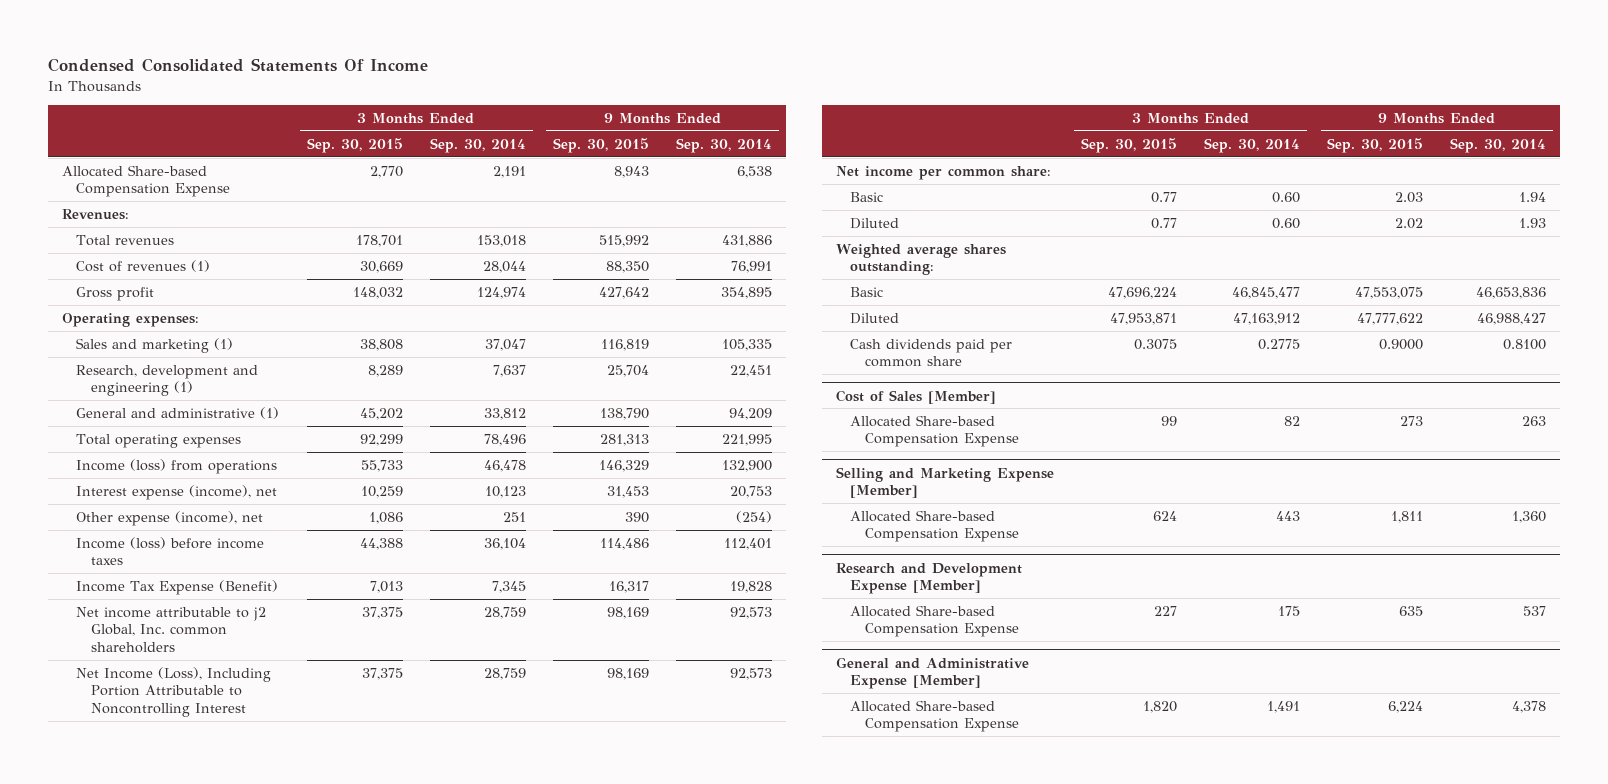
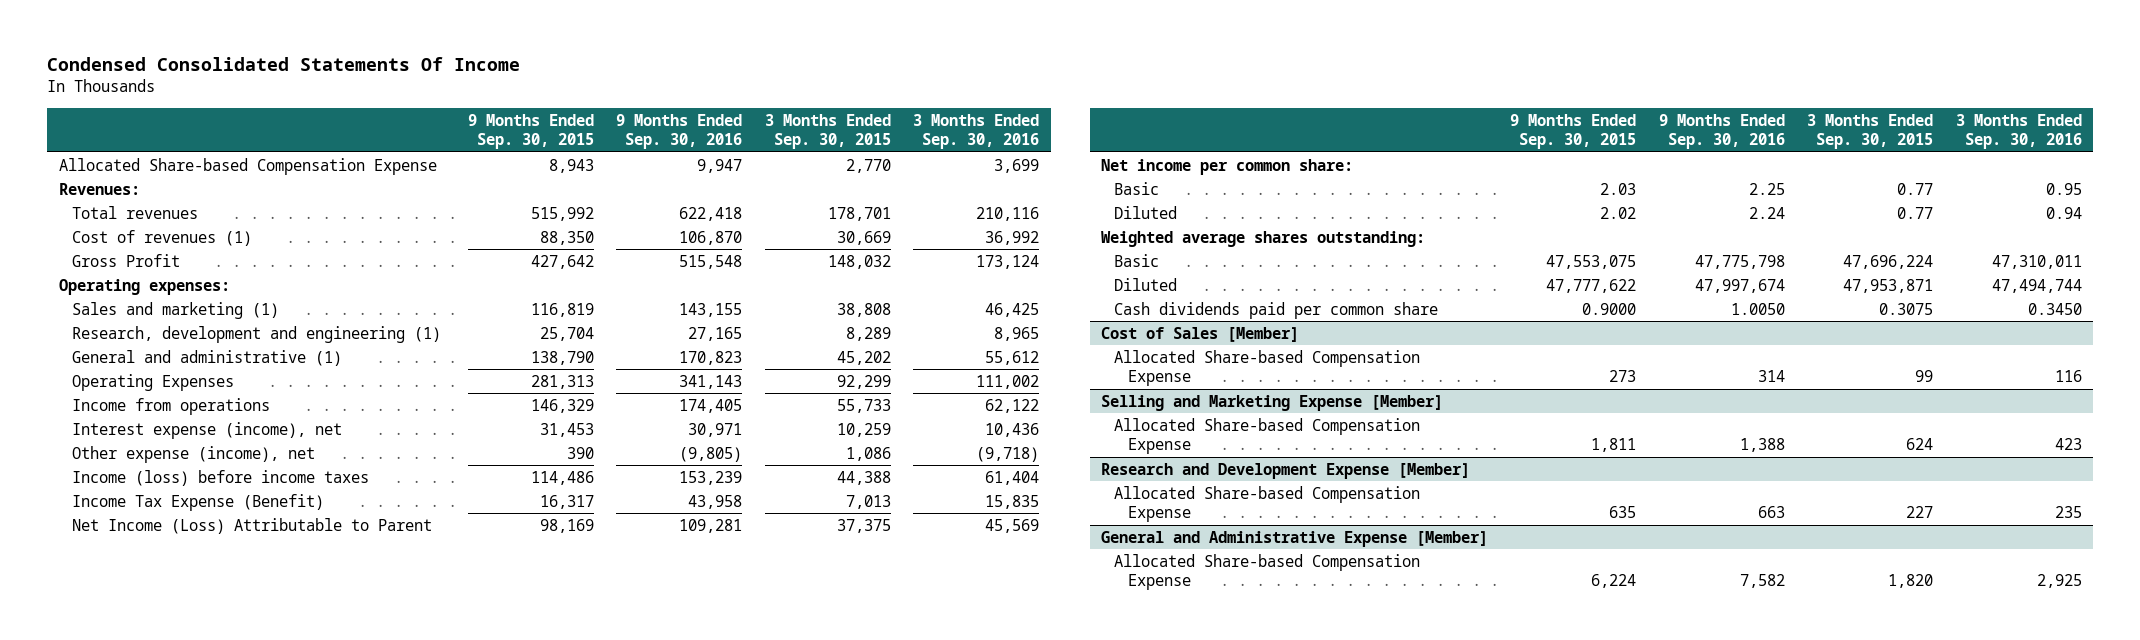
[430,137,527,153] Sep. 30, 2014 -> none
[676,137,773,153] Sep. 30, 2014 -> none
none -> [616,113,743,150] 9 Months Ended Sep. 30, 2016
none -> [913,113,1040,150] 3 Months Ended Sep. 30, 2016
[76,286,155,301] Gross profit -> [72,253,181,267] Gross Profit
[76,433,242,448] Total operating expenses -> [72,373,235,391] Operating Expenses
[76,458,278,474] Income (loss) from operations -> [72,397,271,415] Income from operations
[76,666,272,717] Net Income (Loss), Including Portion Attributable to Noncontrolling Interest -> none
[76,606,267,653] Net income attributable to j2 Global, Inc. common shareholders -> [72,517,433,534] Net Income (Loss) Attributable to Parent

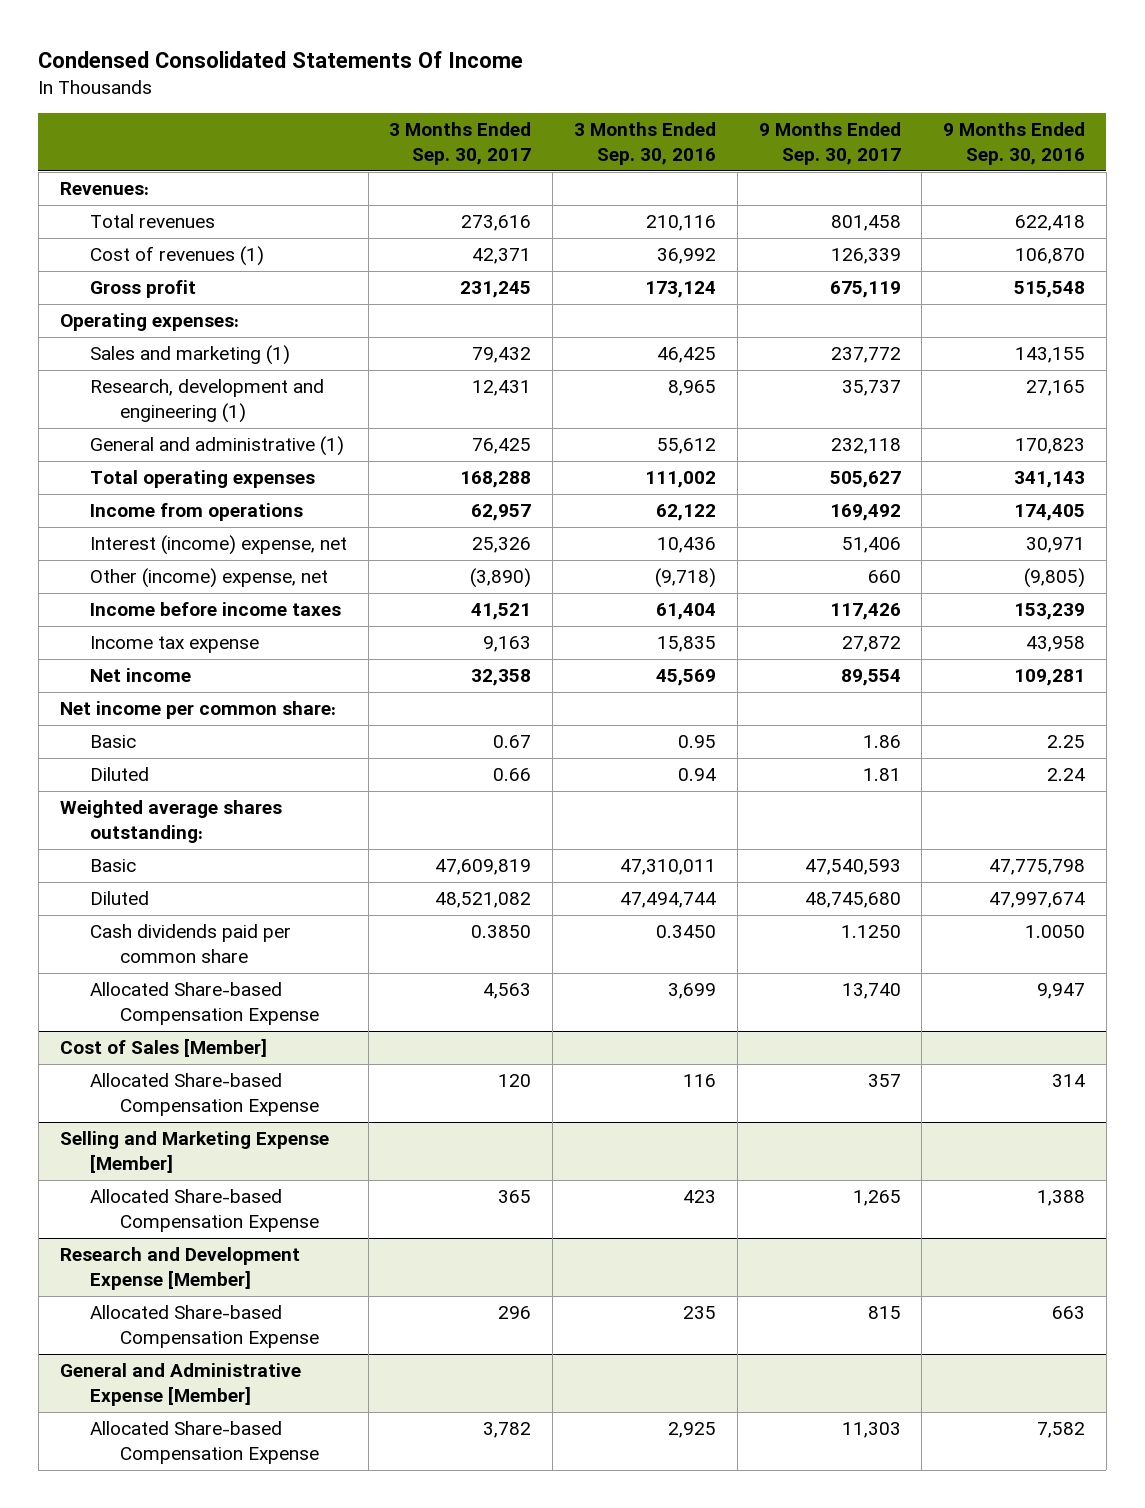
[467,113,594,150] 9 Months Ended Sep. 30, 2015 -> none
[764,113,891,150] 3 Months Ended Sep. 30, 2015 -> none
none -> [389,122,532,165] 3 Months Ended Sep. 30, 2017
none -> [758,122,901,165] 9 Months Ended Sep. 30, 2017
[72,253,181,267] Gross Profit -> [89,280,196,299] Gross profit
[72,373,235,391] Operating Expenses -> [89,470,315,489] Total operating expenses
[72,421,343,439] Interest expense (income), net -> [89,535,347,556] Interest (income) expense, net
[72,445,316,463] Other expense (income), net -> [89,568,328,589] Other (income) expense, net
[72,469,370,486] Income (loss) before income taxes -> [89,602,341,617] Income before income taxes
[72,493,325,511] Income Tax Expense (Benefit) -> [89,636,259,654] Income tax expense
[72,517,433,534] Net Income (Loss) Attributable to Parent -> [89,668,191,683] Net income
[58,157,437,175] Allocated Share-based Compensation Expense -> [89,982,320,1025] Allocated Share-based Compensation Expense

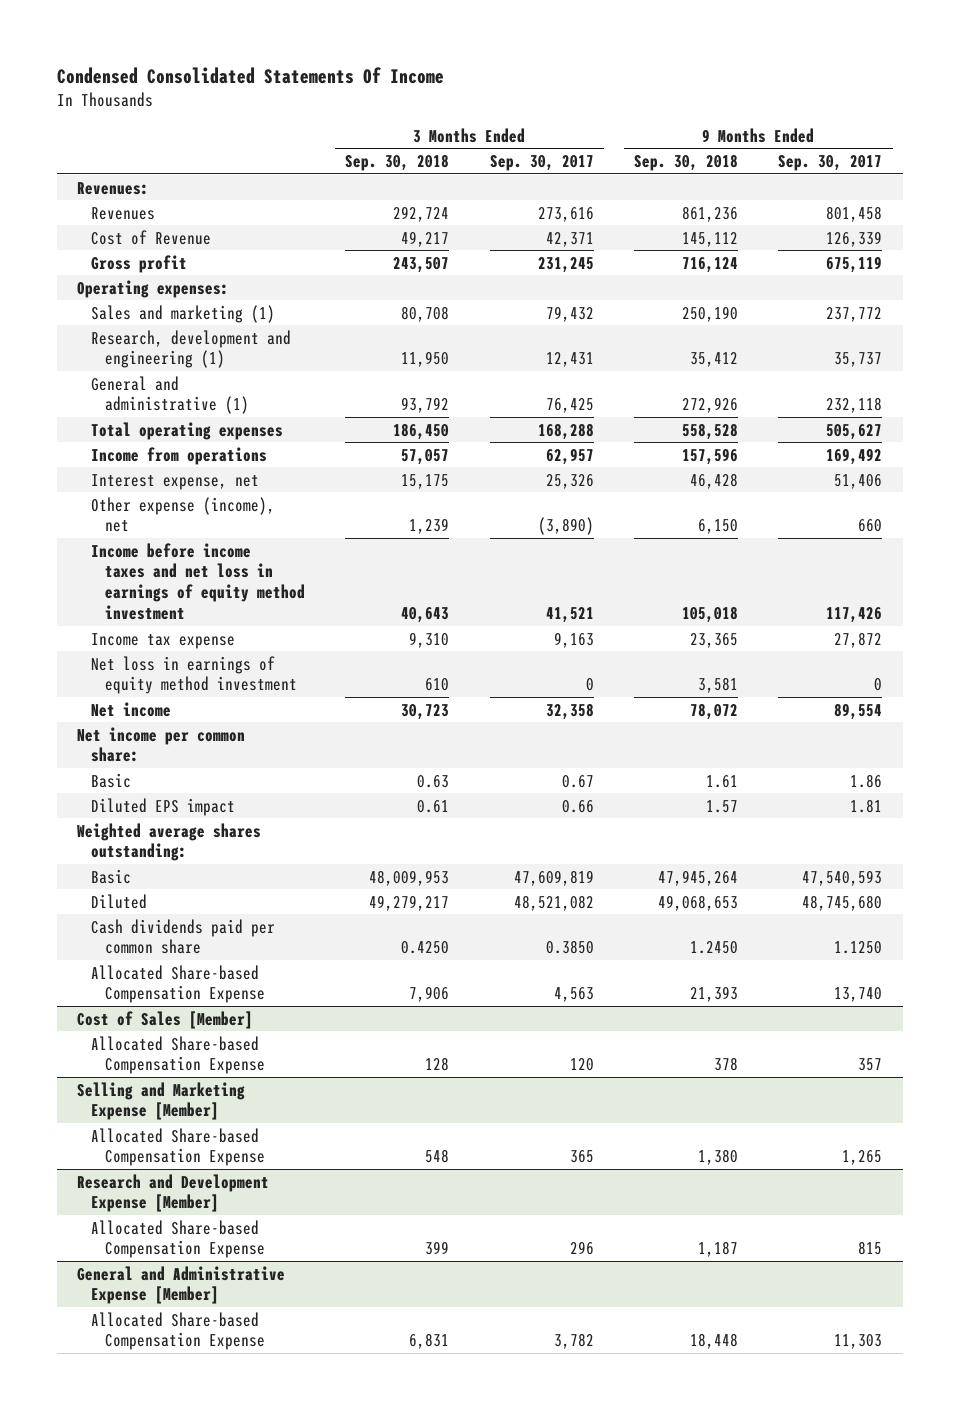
[573,122,716,165] 3 Months Ended Sep. 30, 2016 -> none
[943,122,1086,165] 9 Months Ended Sep. 30, 2016 -> none
none -> [345,153,450,171] Sep. 30, 2018
none -> [634,153,739,171] Sep. 30, 2018
[89,214,215,229] Total revenues -> [90,206,155,220] Revenues
[89,246,264,267] Cost of revenues (1) -> [90,229,211,245] Cost of Revenue
[89,535,347,556] Interest (income) expense, net -> [90,473,259,490] Interest expense, net
[89,568,328,589] Other (income) expense, net -> [90,496,275,533] Other expense (income), net
[89,602,341,617] Income before income taxes -> [90,542,305,621] Income before income taxes and net loss in earnings of equity method investment
none -> [90,655,297,695] Net loss in earnings of equity method investment
[89,767,149,782] Diluted -> [90,797,235,816] Diluted EPS impact

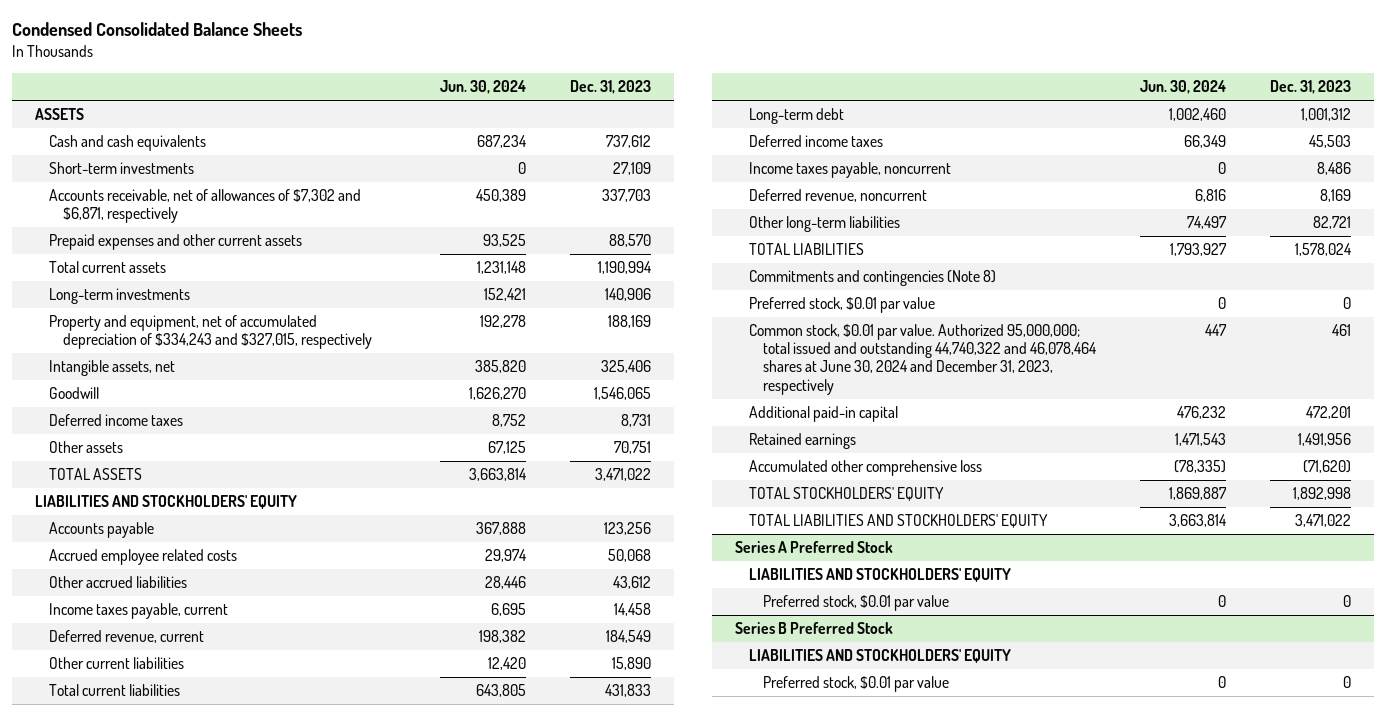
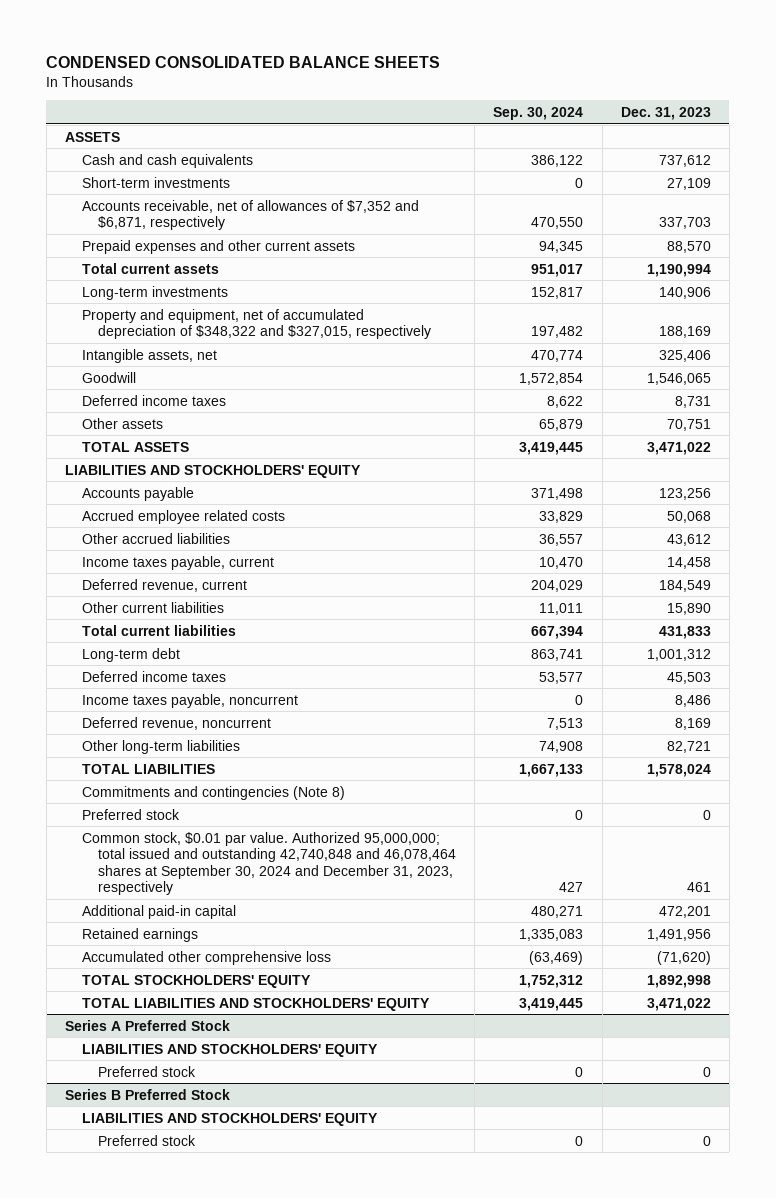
[12,22,303,37] Condensed Consolidated Balance Sheets -> [46,55,441,68] CONDENSED CONSOLIDATED BALANCE SHEETS
[440,80,527,95] Jun. 30, 2024 -> none
none -> [493,106,584,120] Sep. 30, 2024
[48,189,361,224] Accounts receivable, net of allowances of $7,302 and $6,871, respectively -> [81,199,419,231] Accounts receivable, net of allowances of $7,352 and $6,871, respectively
[48,315,372,350] Property and equipment, net of accumulated depreciation of $334,243 and $327,015, respectively -> [81,308,432,340] Property and equipment, net of accumulated depreciation of $348,322 and $327,015, respectively
[748,297,935,314] Preferred stock, $0.01 par value -> [81,808,180,820] Preferred stock
[748,324,1097,395] Common stock, $0.01 par value. Authorized 95,000,000; total issued and outstanding 44,740,322 and 46,078,464 shares at June 30, 2024 and December 31, 2023, respectively -> [81,831,457,896] Common stock, $0.01 par value. Authorized 95,000,000; total issued and outstanding 42,740,848 and 46,078,464 shares at September 30, 2024 and December 31, 2023, respectively
[762,595,949,612] Preferred stock, $0.01 par value -> [98,1065,197,1077] Preferred stock
[762,676,949,693] Preferred stock, $0.01 par value -> [98,1134,197,1146] Preferred stock

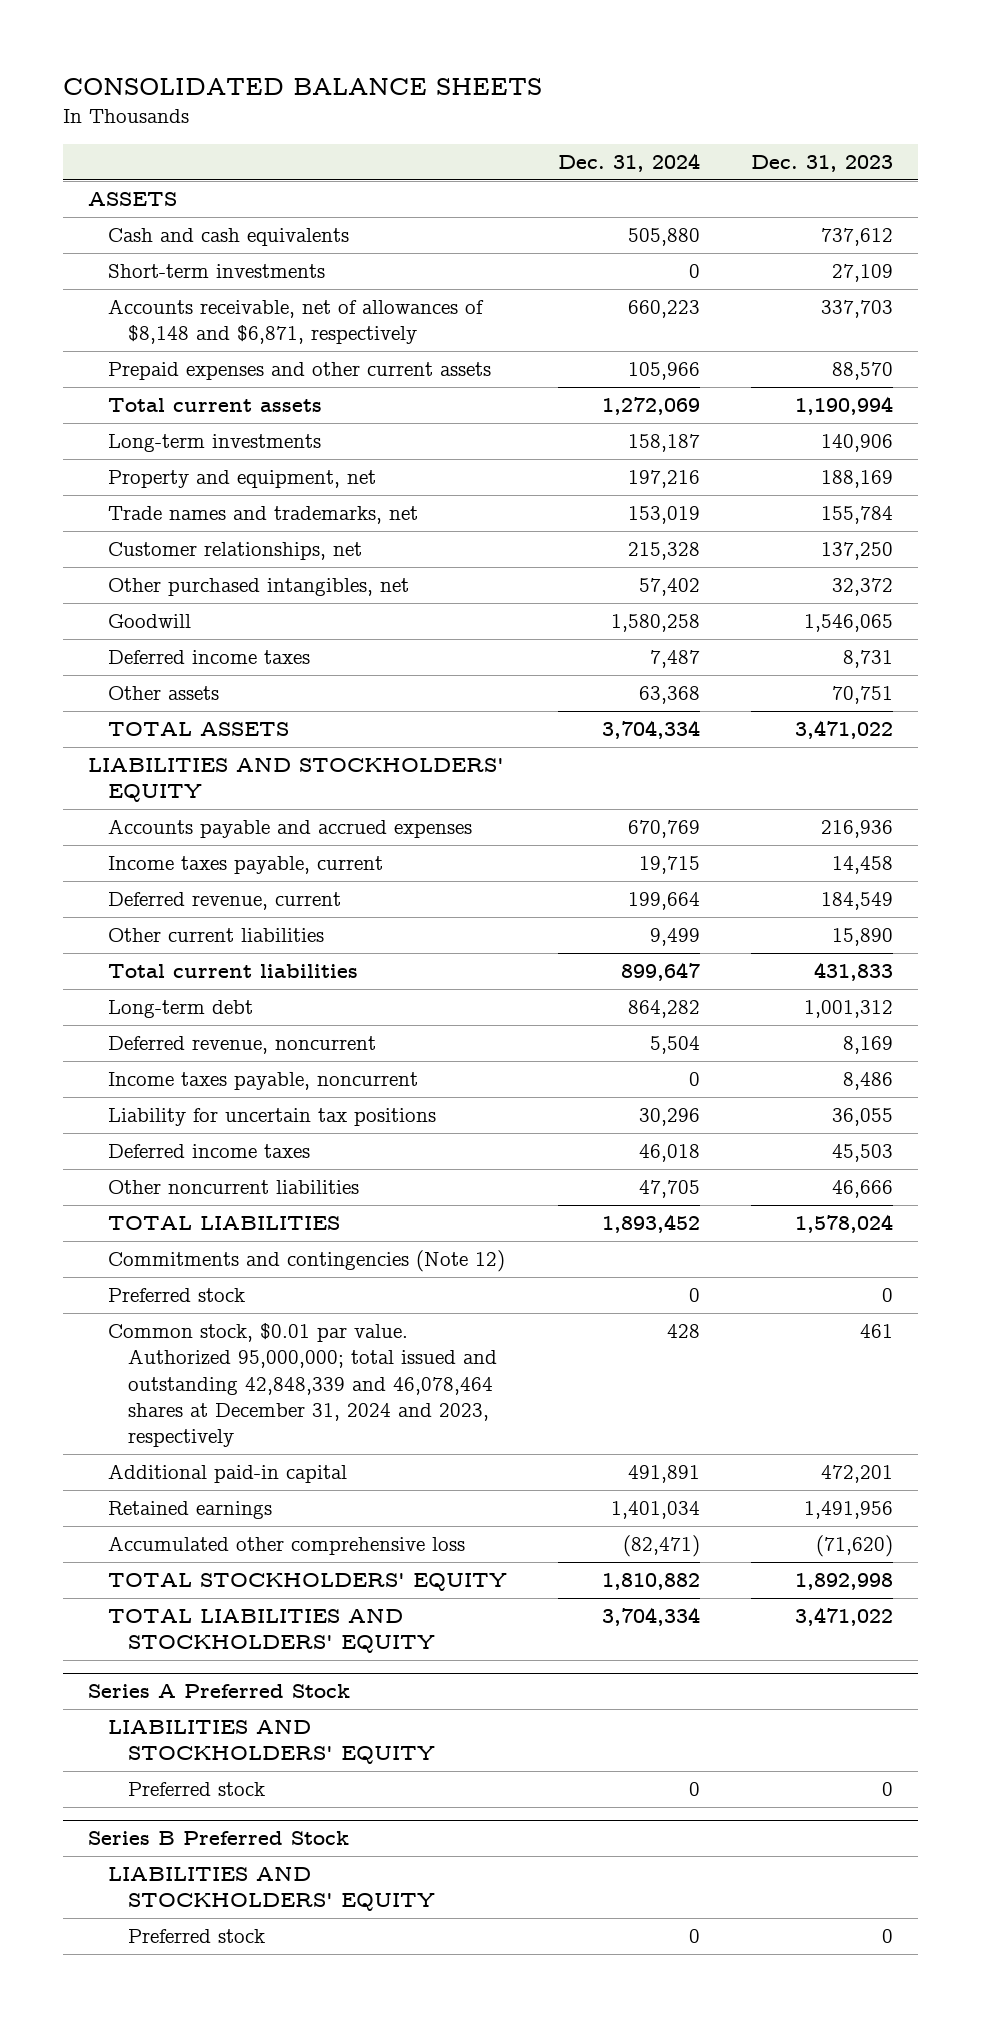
[46,55,441,68] CONDENSED CONSOLIDATED BALANCE SHEETS -> [62,77,542,95] CONSOLIDATED BALANCE SHEETS
[493,106,584,120] Sep. 30, 2024 -> none
none -> [557,153,700,173] Dec. 31, 2024
[81,199,419,231] Accounts receivable, net of allowances of $7,352 and $6,871, respectively -> [107,299,484,345] Accounts receivable, net of allowances of $8,148 and $6,871, respectively
[81,348,217,363] Intangible assets, net -> none
[81,308,432,340] Property and equipment, net of accumulated depreciation of $348,322 and $327,015, respectively -> [107,470,376,489] Property and equipment, net
none -> [107,506,418,525] Trade names and trademarks, net
none -> [107,542,362,561] Customer relationships, net
none -> [107,578,409,597] Other purchased intangibles, net
[81,486,194,501] Accounts payable -> none
[81,509,285,524] Accrued employee related costs -> none
[81,532,230,544] Other accrued liabilities -> none
none -> [107,819,472,839] Accounts payable and accrued expenses
[81,693,298,708] Income taxes payable, noncurrent -> [107,1072,418,1091] Income taxes payable, noncurrent
none -> [107,1108,436,1127] Liability for uncertain tax positions
[81,670,226,682] Deferred income taxes -> [107,1144,310,1159] Deferred income taxes
[81,739,240,754] Other long-term liabilities -> [107,1180,359,1195] Other noncurrent liabilities
[666,740,711,753] 82,721 -> [831,1180,893,1199] 46,666
[81,785,345,800] Commitments and contingencies (Note 8) -> [107,1250,505,1273] Commitments and contingencies (Note 12)
[81,831,457,896] Common stock, $0.01 par value. Authorized 95,000,000; total issued and outstanding 42,740,848 and 46,078,464 shares at September 30, 2024 and December 31, 2023, respectively -> [107,1323,497,1448] Common stock, $0.01 par value. Authorized 95,000,000; total issued and outstanding 42,848,339 and 46,078,464 shares at December 31, 2024 and 2023, respectively

